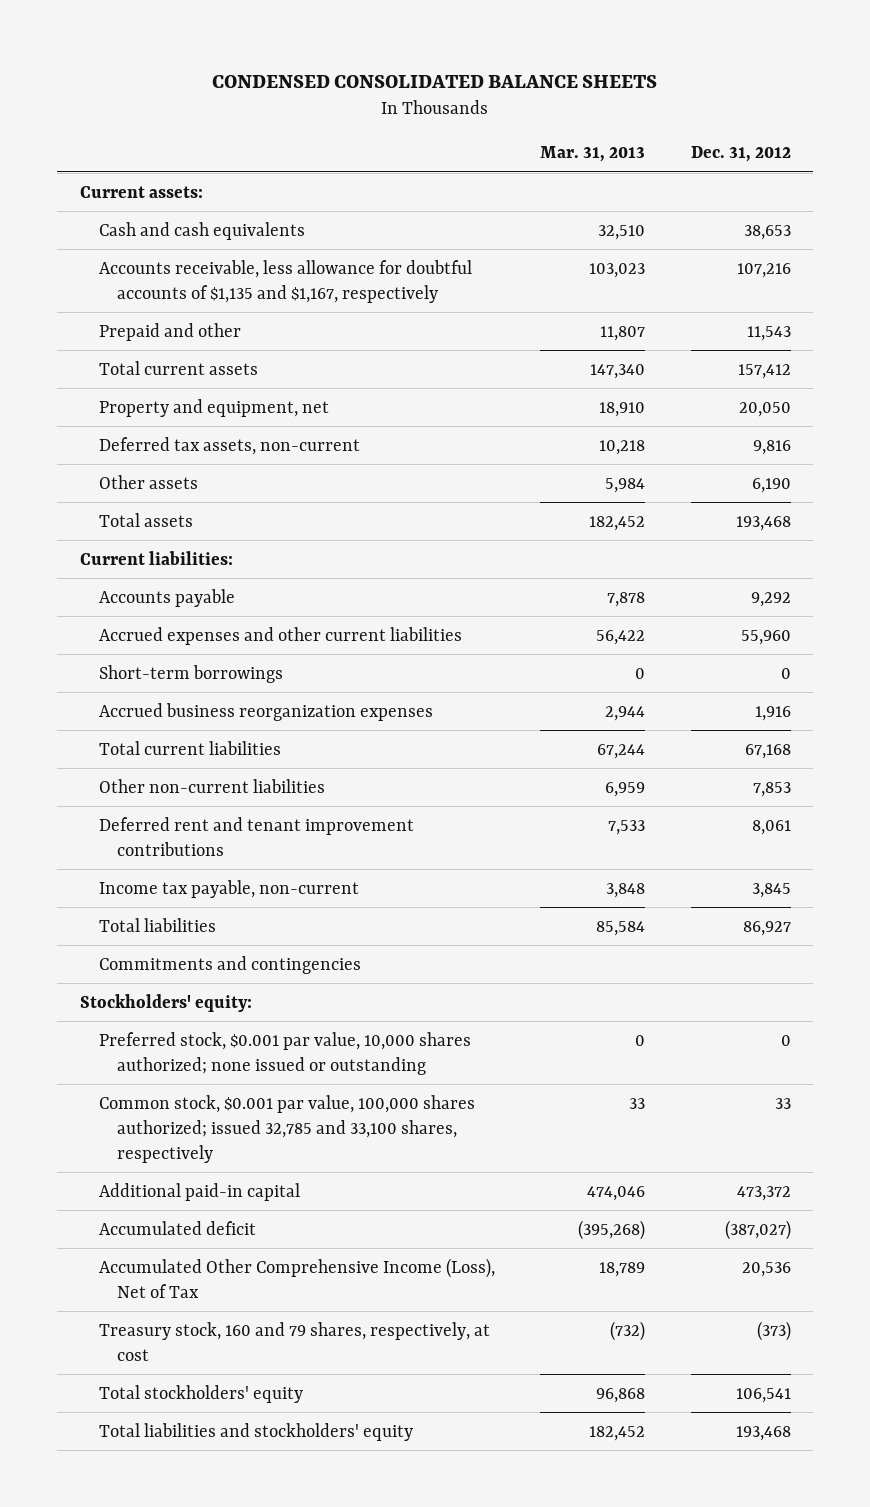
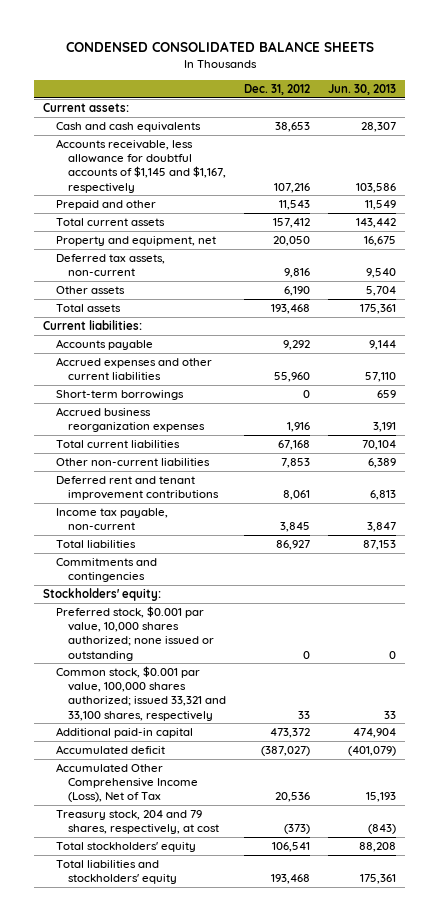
[540,146,646,163] Mar. 31, 2013 -> none
none -> [328,83,397,95] Jun. 30, 2013
[98,259,472,303] Accounts receivable, less allowance for doubtful accounts of $1,135 and $1,167, respectively -> [55,139,227,193] Accounts receivable, less allowance for doubtful accounts of $1,145 and $1,167, respectively
[98,1094,475,1163] Common stock, $0.001 par value, 100,000 shares authorized; issued 32,785 and 33,100 shares, respectively -> [55,666,227,721] Common stock, $0.001 par value, 100,000 shares authorized; issued 33,321 and 33,100 shares, respectively
[98,1321,490,1361] Treasury stock, 160 and 79 shares, respectively, at cost -> [55,810,220,835] Treasury stock, 204 and 79 shares, respectively, at cost

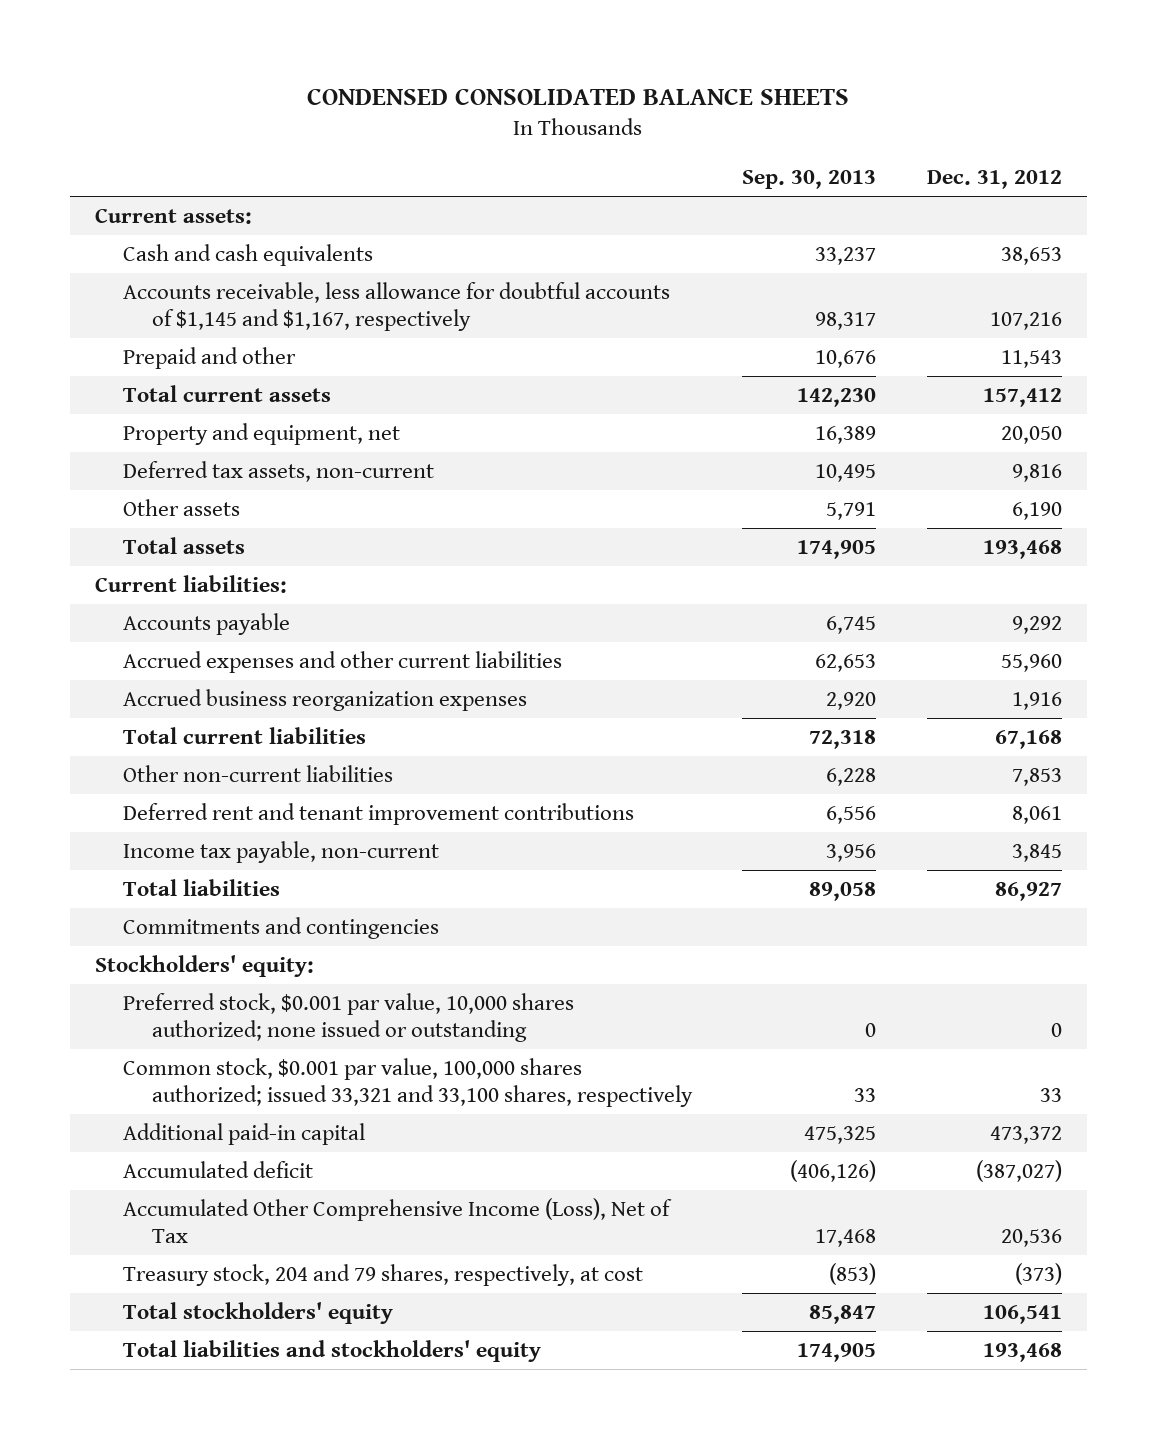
[328,83,397,95] Jun. 30, 2013 -> none
none -> [742,170,877,190] Sep. 30, 2013
[55,390,184,401] Short-term borrowings -> none

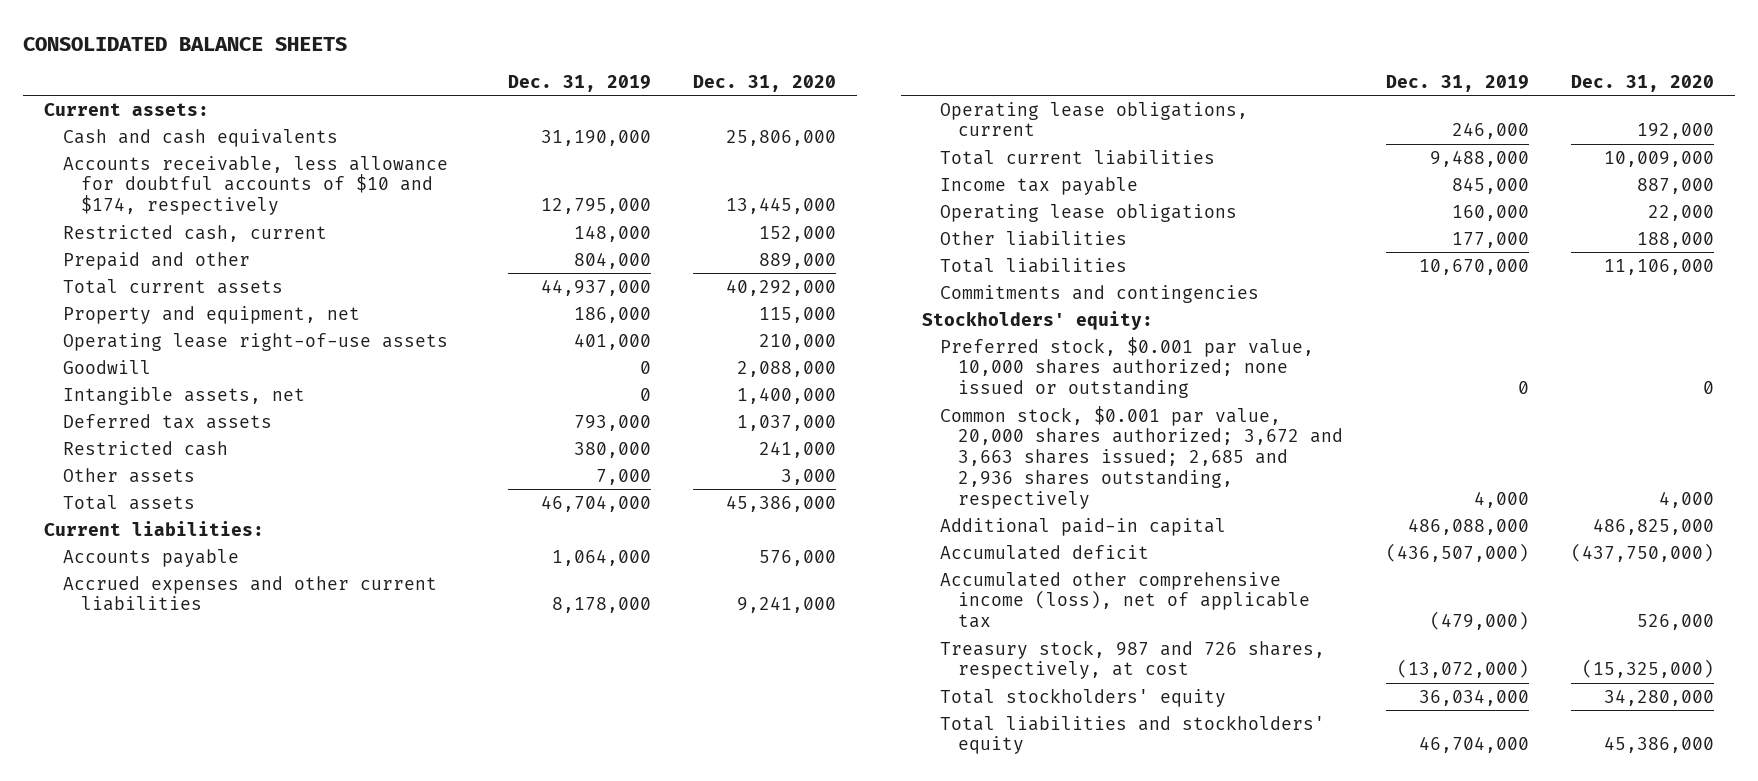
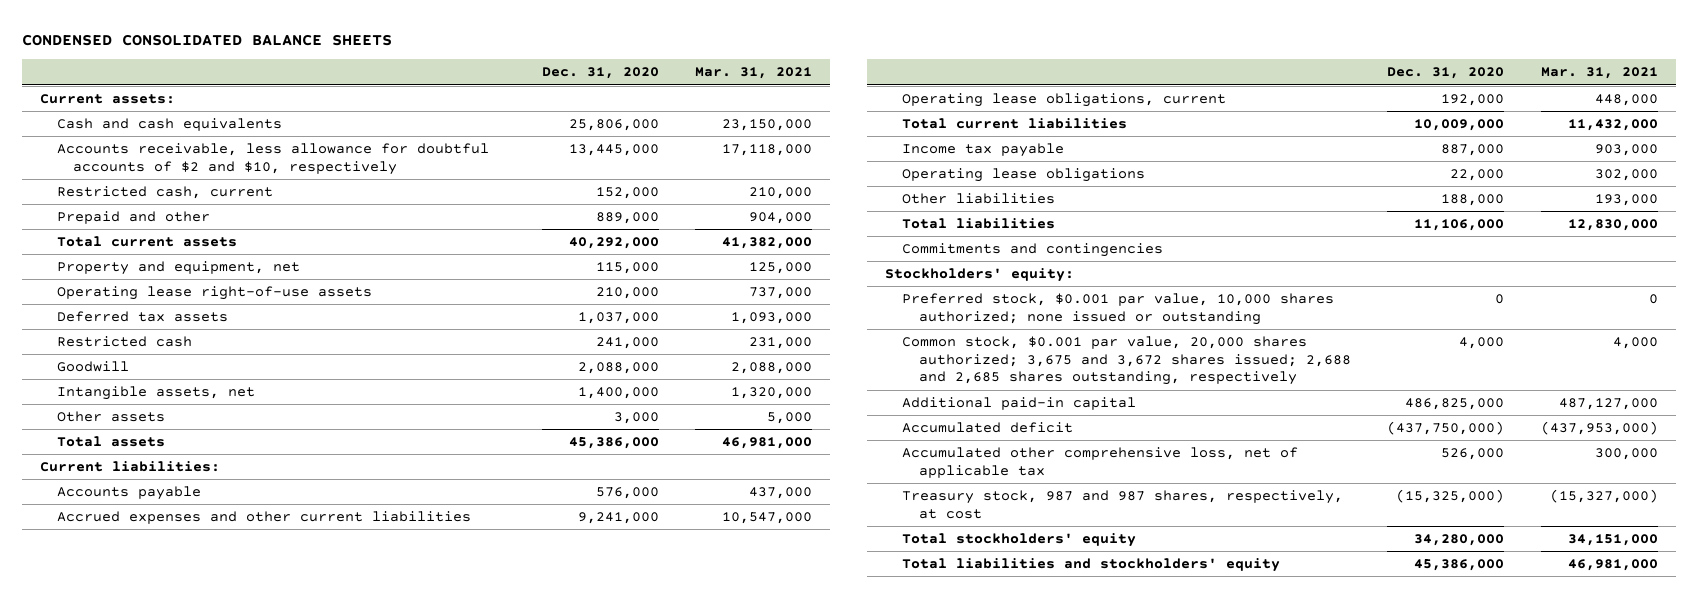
[23,36,348,51] CONSOLIDATED BALANCE SHEETS -> [21,33,392,46] CONDENSED CONSOLIDATED BALANCE SHEETS
[507,74,651,92] Dec. 31, 2019 -> none
none -> [695,67,813,80] Mar. 31, 2021
[62,155,448,216] Accounts receivable, less allowance for doubtful accounts of $10 and $174, respectively -> [56,142,489,175] Accounts receivable, less allowance for doubtful accounts of $2 and $10, respectively
[62,359,151,374] Goodwill -> [56,360,129,372] Goodwill
[62,386,305,405] Intangible assets, net -> [56,385,255,400] Intangible assets, net
[940,405,1344,509] Common stock, $0.001 par value, 20,000 shares authorized; 3,672 and 3,663 shares issued; 2,685 and 2,936 shares outstanding, respectively -> [902,335,1351,386] Common stock, $0.001 par value, 20,000 shares authorized; 3,675 and 3,672 shares issued; 2,688 and 2,685 shares outstanding, respectively
[940,571,1311,629] Accumulated other comprehensive income (loss), net of applicable tax -> [902,446,1299,478] Accumulated other comprehensive loss, net of applicable tax
[940,639,1326,680] Treasury stock, 987 and 726 shares, respectively, at cost -> [902,489,1344,519] Treasury stock, 987 and 987 shares, respectively, at cost

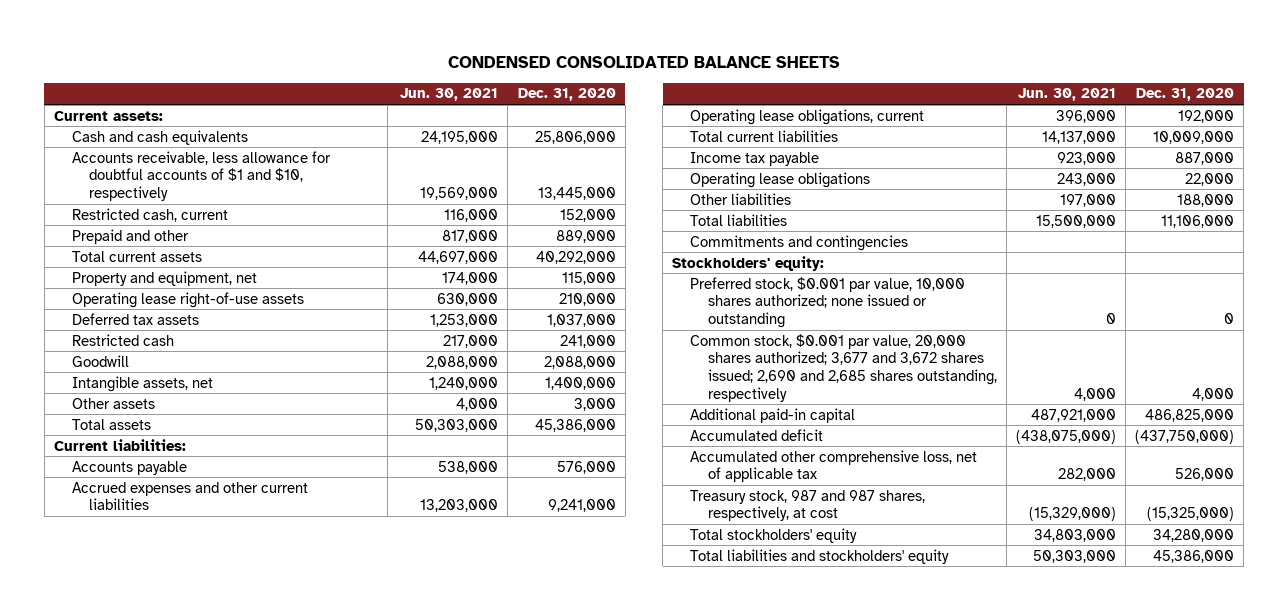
[695,67,813,80] Mar. 31, 2021 -> none
none -> [399,88,498,102] Jun. 30, 2021
[56,142,489,175] Accounts receivable, less allowance for doubtful accounts of $2 and $10, respectively -> [71,150,331,201] Accounts receivable, less allowance for doubtful accounts of $1 and $10, respectively
[902,335,1351,386] Common stock, $0.001 par value, 20,000 shares authorized; 3,675 and 3,672 shares issued; 2,688 and 2,685 shares outstanding, respectively -> [690,333,997,402] Common stock, $0.001 par value, 20,000 shares authorized; 3,677 and 3,672 shares issued; 2,690 and 2,685 shares outstanding, respectively

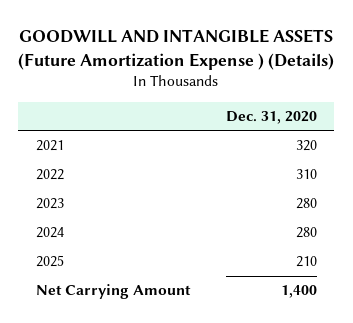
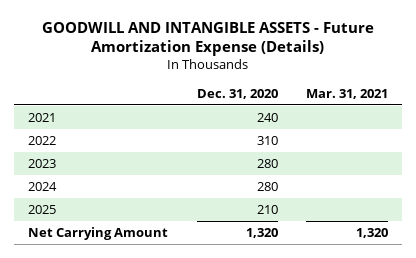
[18,28,335,70] GOODWILL AND INTANGIBLE ASSETS (Future Amortization Expense ) (Details) -> [42,21,375,57] GOODWILL AND INTANGIBLE ASSETS - Future Amortization Expense (Details)
none -> [306,88,389,99] Mar. 31, 2021
[295,140,317,152] 320 -> [256,112,278,122] 240
[280,285,317,299] 1,400 -> [245,227,278,238] 1,320

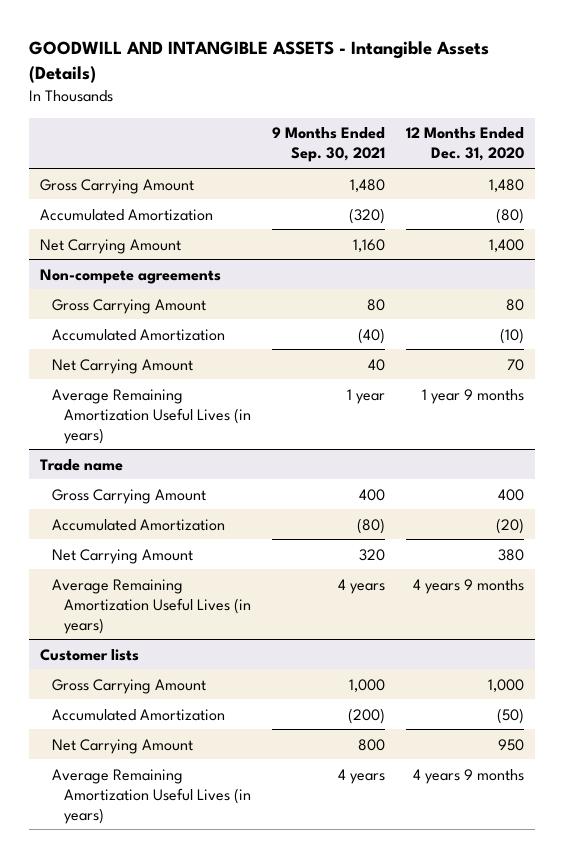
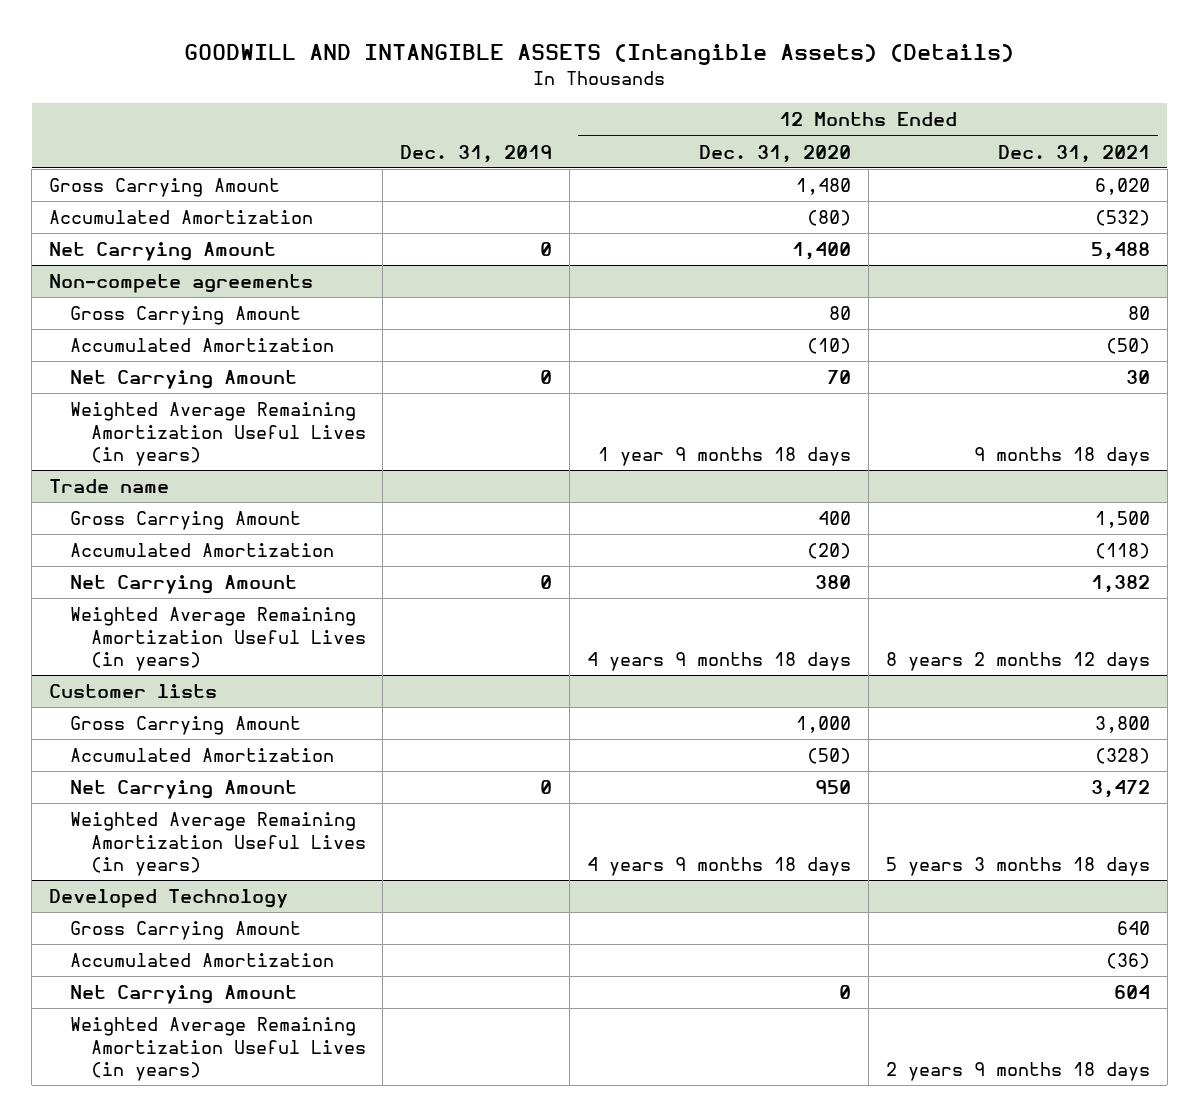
[29,41,490,84] GOODWILL AND INTANGIBLE ASSETS - Intangible Assets (Details) -> [184,44,1015,66] GOODWILL AND INTANGIBLE ASSETS (Intangible Assets) (Details)
[272,127,386,163] 9 Months Ended Sep. 30, 2021 -> none
none -> [400,144,553,163] Dec. 31, 2019
none -> [997,144,1150,163] Dec. 31, 2021
[51,388,252,444] Average Remaining Amortization Useful Lives (in years) -> [69,402,366,467] Weighted Average Remaining Amortization Useful Lives (in years)
[422,388,525,404] 1 year 9 months -> [597,447,851,467] 1 year 9 months 18 days
[51,578,252,634] Average Remaining Amortization Useful Lives (in years) -> [69,607,366,672] Weighted Average Remaining Amortization Useful Lives (in years)
[413,578,525,594] 4 years 9 months -> [586,652,851,672] 4 years 9 months 18 days
[51,768,252,824] Average Remaining Amortization Useful Lives (in years) -> [69,812,366,877] Weighted Average Remaining Amortization Useful Lives (in years)
[413,768,525,784] 4 years 9 months -> [586,857,851,877] 4 years 9 months 18 days
none -> [49,889,289,909] Developed Technology
none -> [69,921,301,941] Gross Carrying Amount
none -> [69,953,334,968] Accumulated Amortization
none -> [69,985,297,1005] Net Carrying Amount
none -> [69,1017,366,1082] Weighted Average Remaining Amortization Useful Lives (in years)

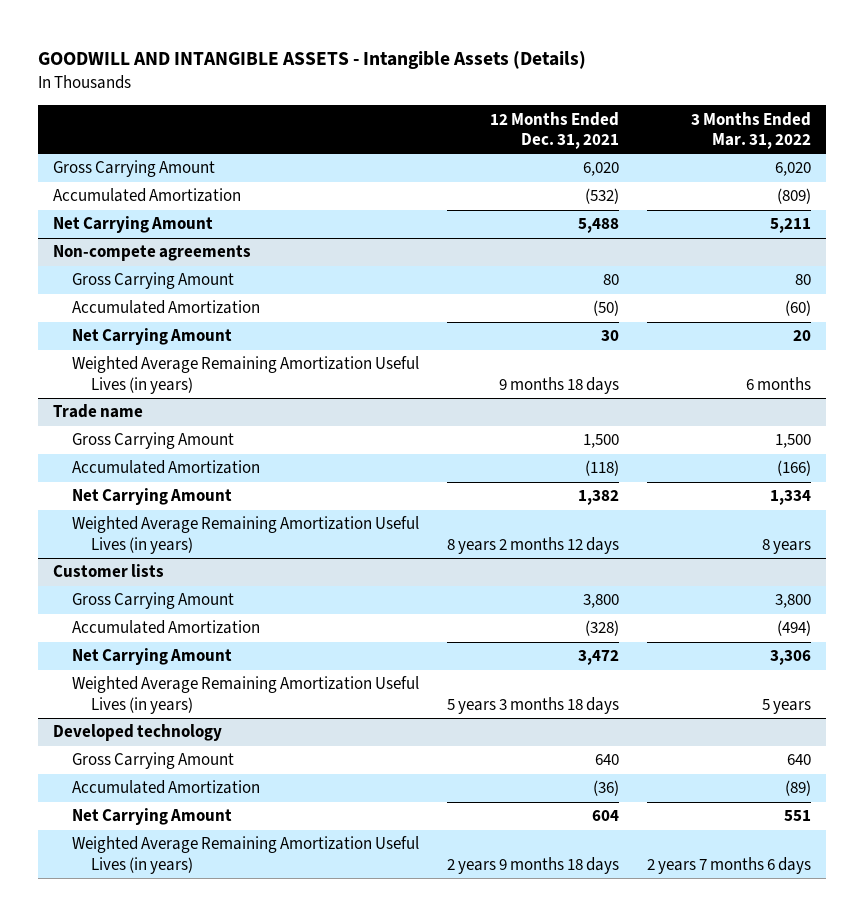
[184,44,1015,66] GOODWILL AND INTANGIBLE ASSETS (Intangible Assets) (Details) -> [38,51,587,70] GOODWILL AND INTANGIBLE ASSETS - Intangible Assets (Details)
[400,144,553,163] Dec. 31, 2019 -> none
[698,144,851,163] Dec. 31, 2020 -> none
none -> [691,111,812,149] 3 Months Ended Mar. 31, 2022
[49,889,289,909] Developed Technology -> [52,724,222,742] Developed technology

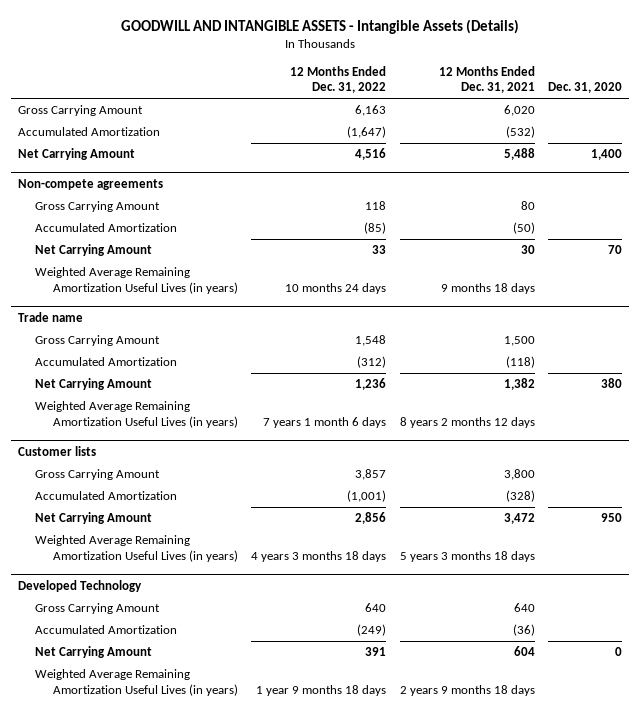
[691,111,812,149] 3 Months Ended Mar. 31, 2022 -> none
none -> [290,65,387,94] 12 Months Ended Dec. 31, 2022
none -> [548,82,623,94] Dec. 31, 2020
[52,724,222,742] Developed technology -> [17,579,142,592] Developed Technology

